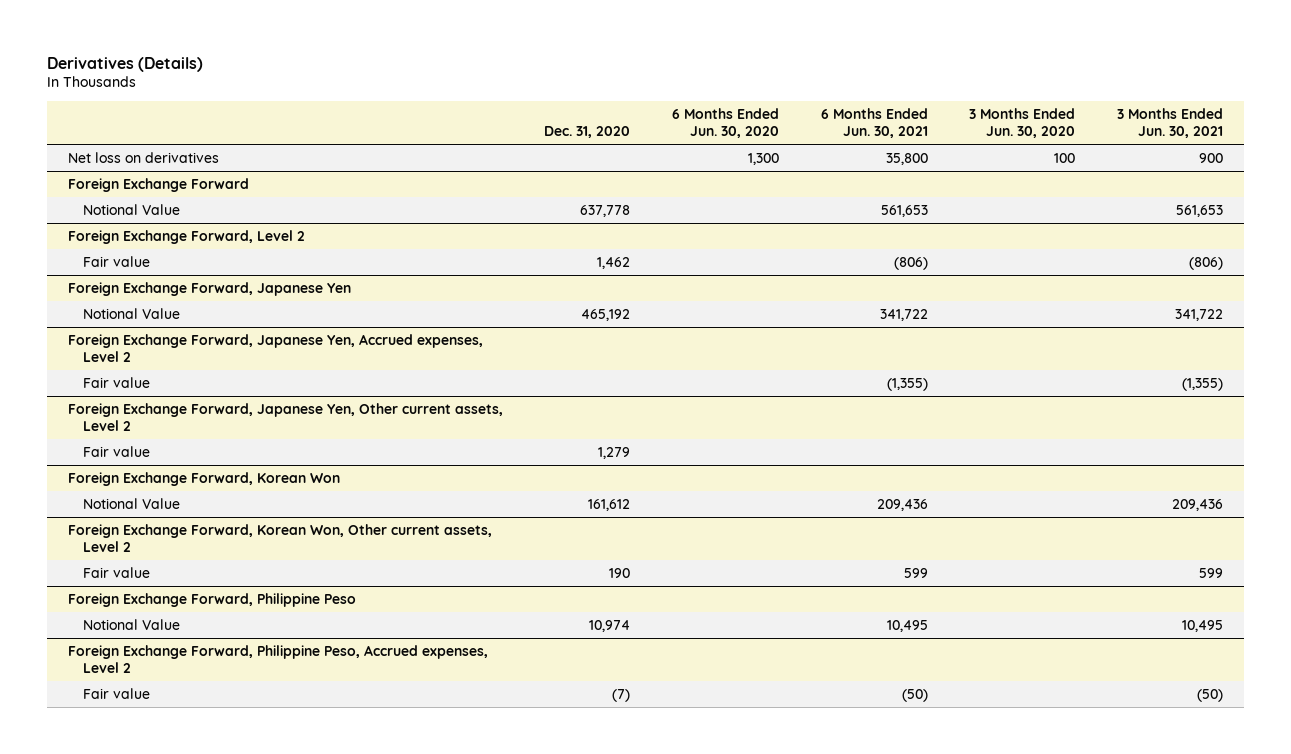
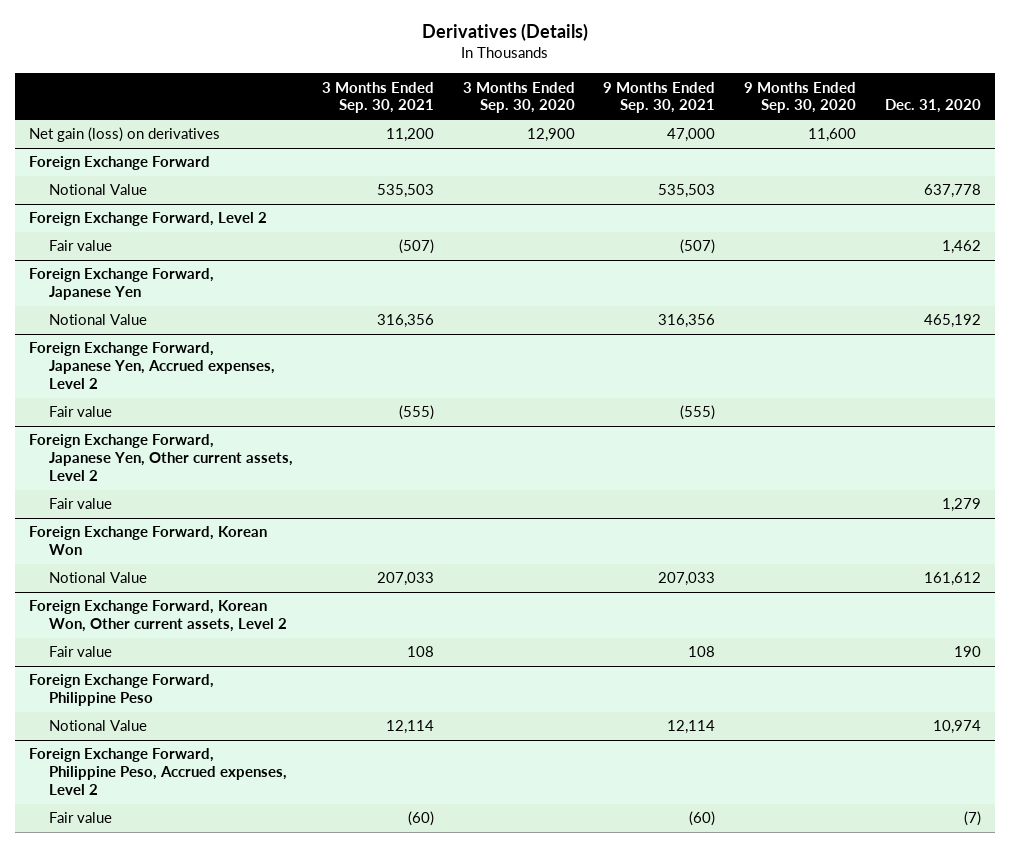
[671,108,779,139] 6 Months Ended Jun. 30, 2020 -> none
[820,108,928,139] 6 Months Ended Jun. 30, 2021 -> none
[969,108,1076,139] 3 Months Ended Jun. 30, 2020 -> none
[1116,108,1223,139] 3 Months Ended Jun. 30, 2021 -> none
none -> [321,81,434,114] 3 Months Ended Sep. 30, 2021
none -> [462,81,575,114] 3 Months Ended Sep. 30, 2020
none -> [603,81,716,114] 9 Months Ended Sep. 30, 2021
none -> [744,81,857,114] 9 Months Ended Sep. 30, 2020
[67,151,219,163] Net loss on derivatives -> [29,127,221,143] Net gain (loss) on derivatives

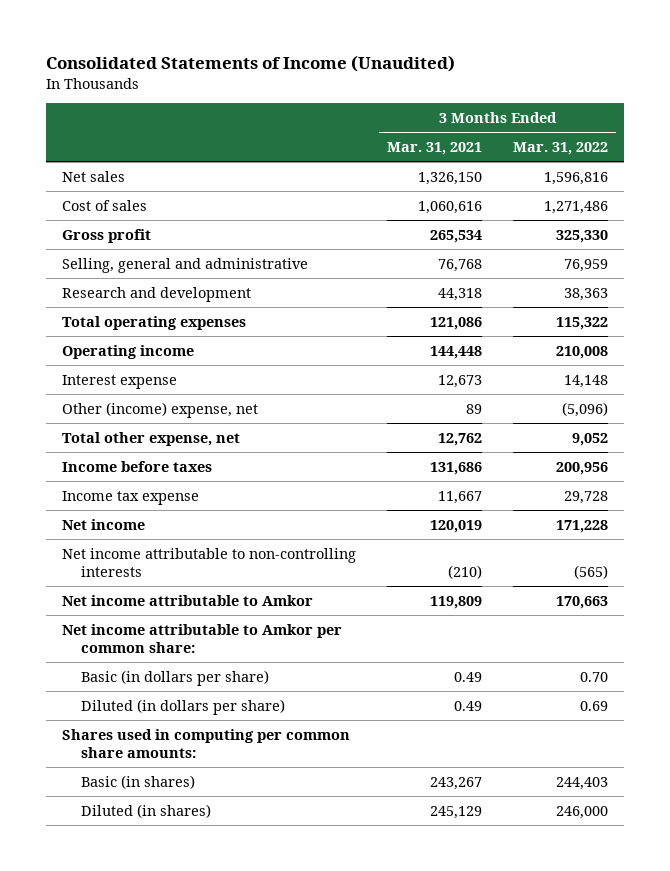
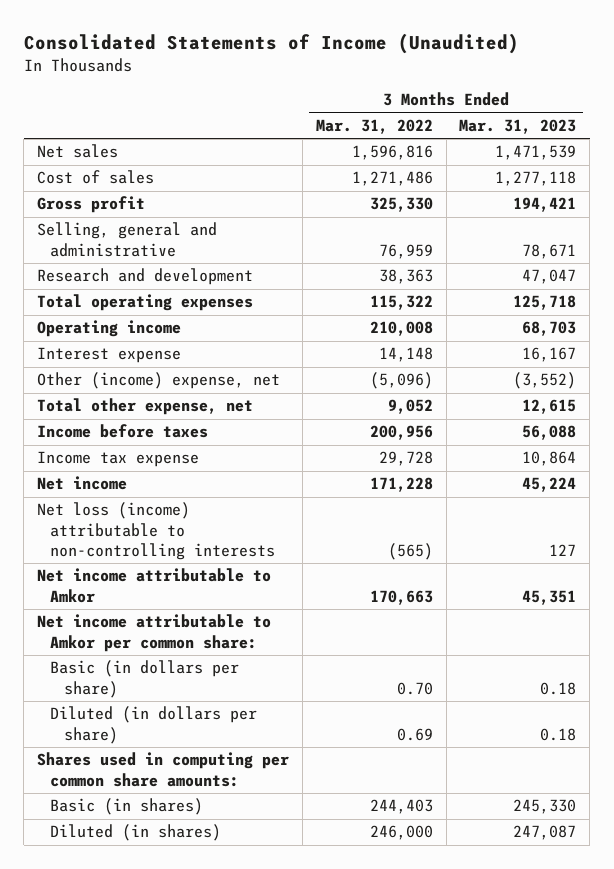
[386,142,482,156] Mar. 31, 2021 -> none
none -> [459,118,577,134] Mar. 31, 2023
[61,547,356,578] Net income attributable to non-controlling interests -> [37,502,276,561] Net loss (income) attributable to non-controlling interests

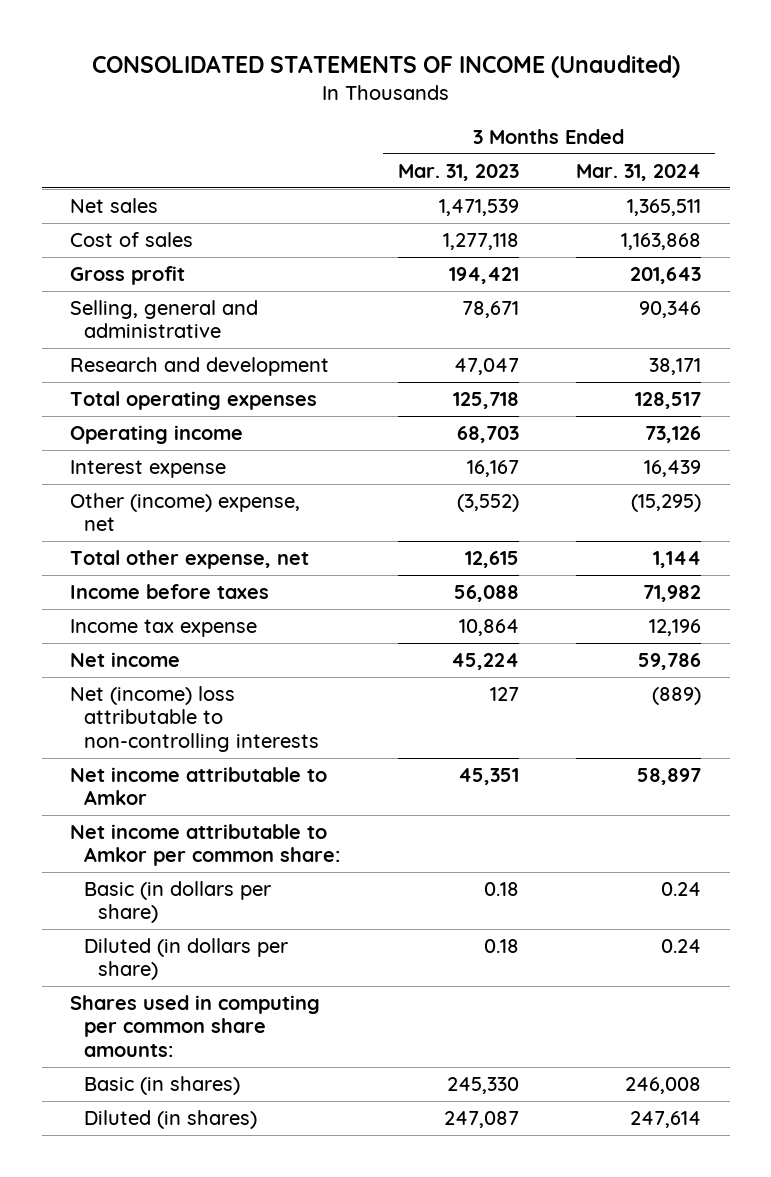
[23,32,519,54] Consolidated Statements of Income (Unaudited) -> [91,54,680,78] CONSOLIDATED STATEMENTS OF INCOME (Unaudited)
[315,118,433,134] Mar. 31, 2022 -> none
none -> [575,163,701,181] Mar. 31, 2024
[37,502,276,561] Net loss (income) attributable to non-controlling interests -> [70,686,320,752] Net (income) loss attributable to non-controlling interests

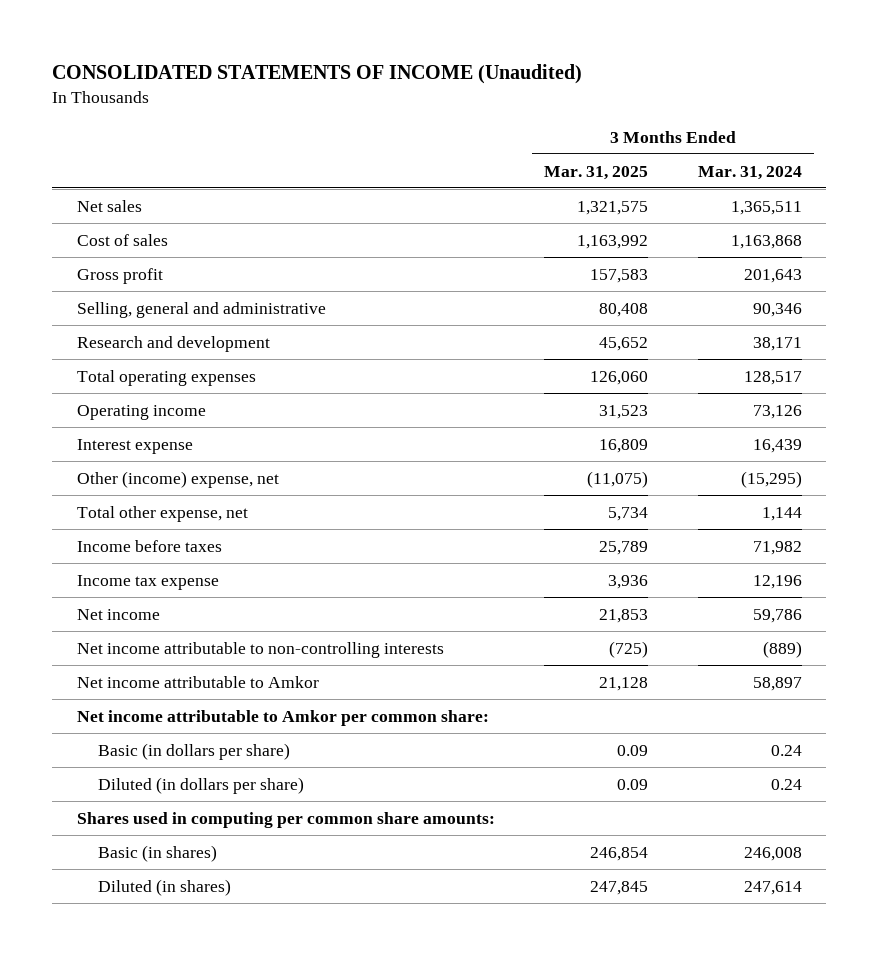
[397,163,519,181] Mar. 31, 2023 -> none
none -> [544,165,649,180] Mar. 31, 2025
[70,686,320,752] Net (income) loss attributable to non-controlling interests -> [77,641,445,658] Net income attributable to non-controlling interests

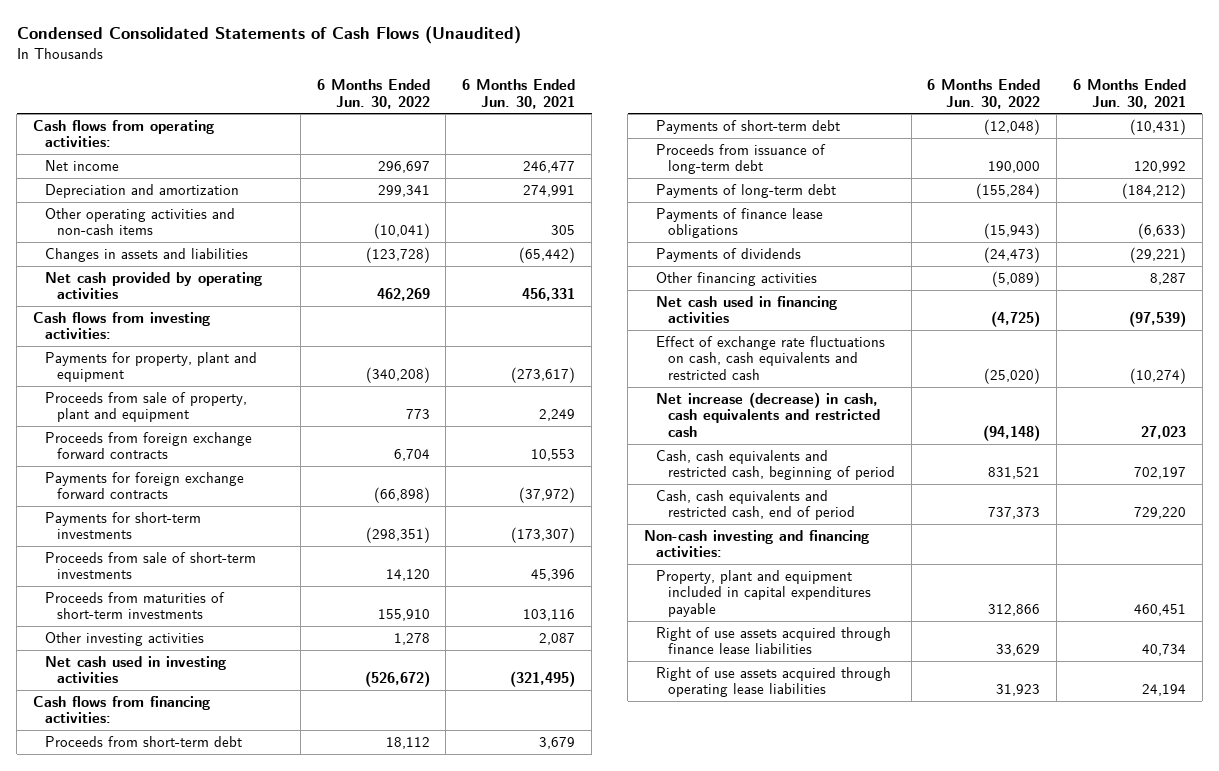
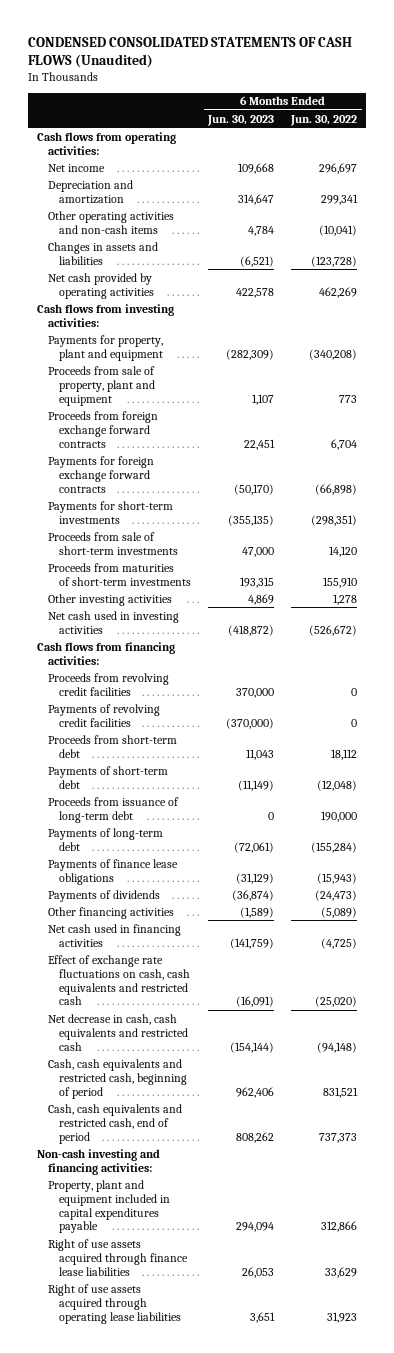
[16,26,521,45] Condensed Consolidated Statements of Cash Flows (Unaudited) -> [28,36,353,68] CONDENSED CONSOLIDATED STATEMENTS OF CASH FLOWS (Unaudited)
[462,78,576,109] 6 Months Ended Jun. 30, 2021 -> none
none -> [207,114,275,126] Jun. 30, 2023
none -> [47,672,169,696] Proceeds from revolving credit facilities
none -> [47,703,160,727] Payments of revolving credit facilities
[655,391,880,438] Net increase (decrease) in cash, cash equivalents and restricted cash -> [47,1013,188,1051] Net decrease in cash, cash equivalents and restricted cash

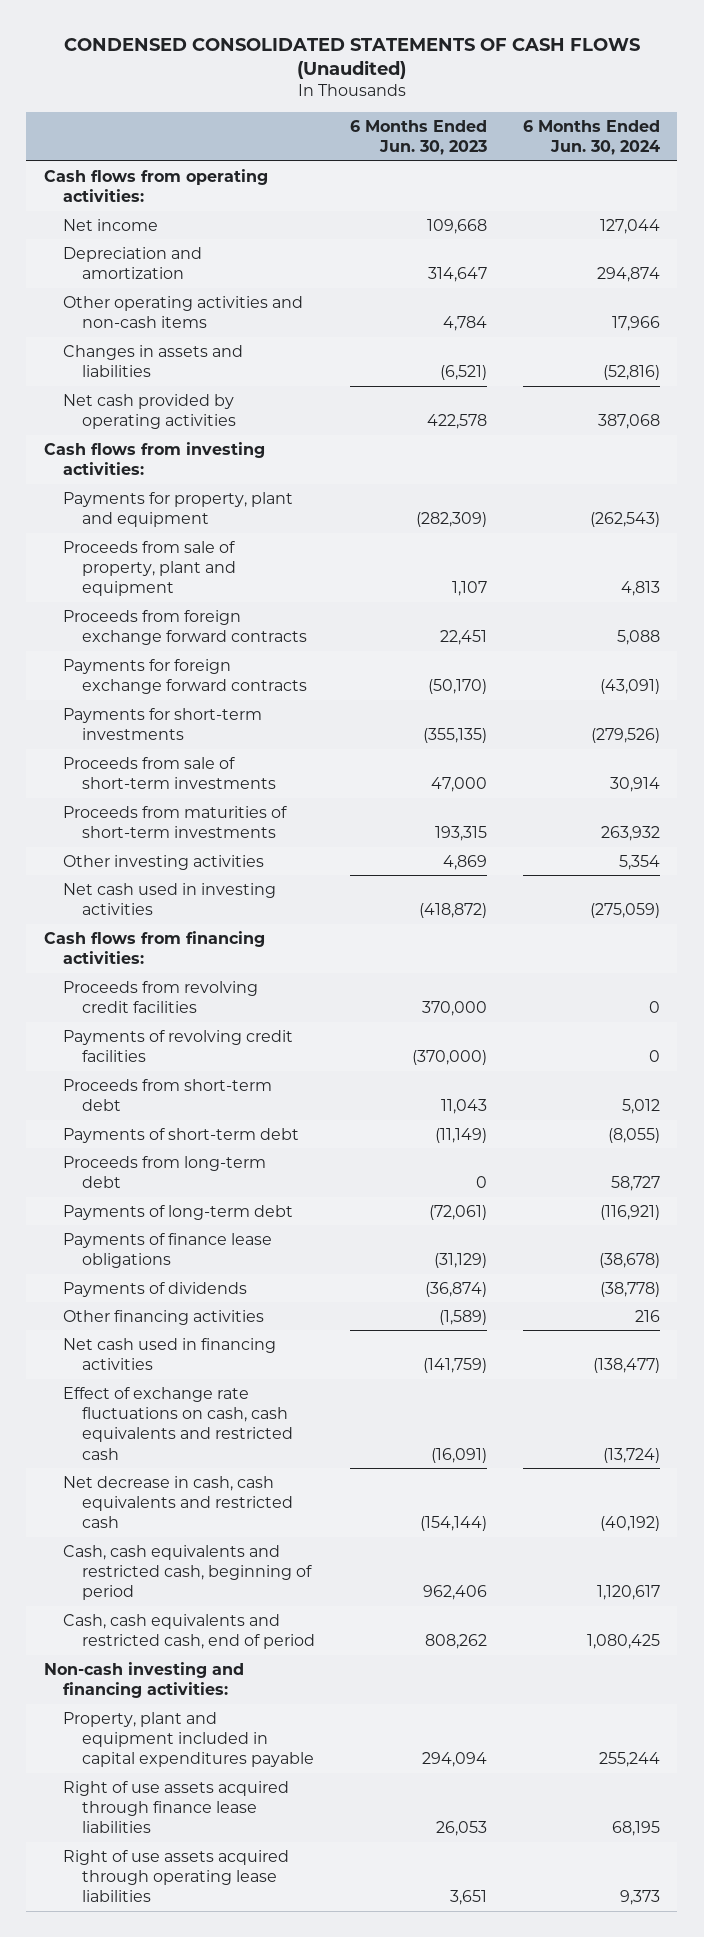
[290,114,358,126] Jun. 30, 2022 -> none
none -> [522,119,660,156] 6 Months Ended Jun. 30, 2024
[47,796,179,823] Proceeds from issuance of long-term debt -> [63,1155,267,1188] Proceeds from long-term debt

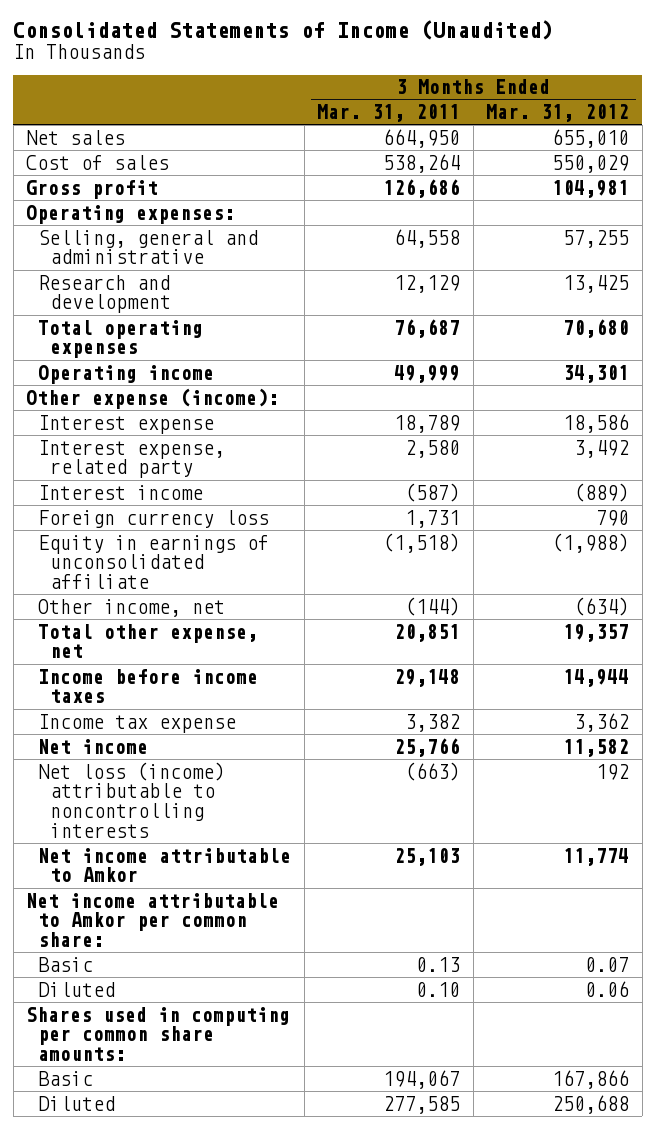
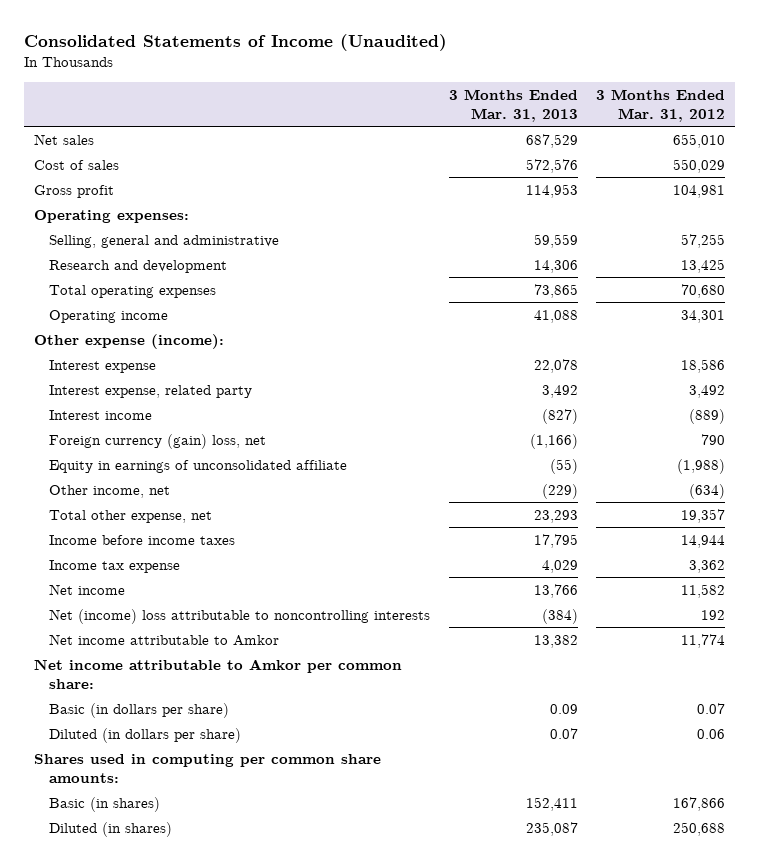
[317,104,461,123] Mar. 31, 2011 -> none
none -> [448,88,578,122] 3 Months Ended Mar. 31, 2013
[38,509,270,528] Foreign currency loss -> [48,433,266,449] Foreign currency (gain) loss, net
[38,761,226,838] Net loss (income) attributable to noncontrolling interests -> [48,608,430,624] Net (income) loss attributable to noncontrolling interests
[38,956,94,972] Basic -> [48,702,229,718] Basic (in dollars per share)
[38,981,116,997] Diluted -> [48,727,241,743] Diluted (in dollars per share)
[38,1070,94,1086] Basic -> [48,796,160,812] Basic (in shares)
[38,1095,116,1111] Diluted -> [48,821,172,837] Diluted (in shares)

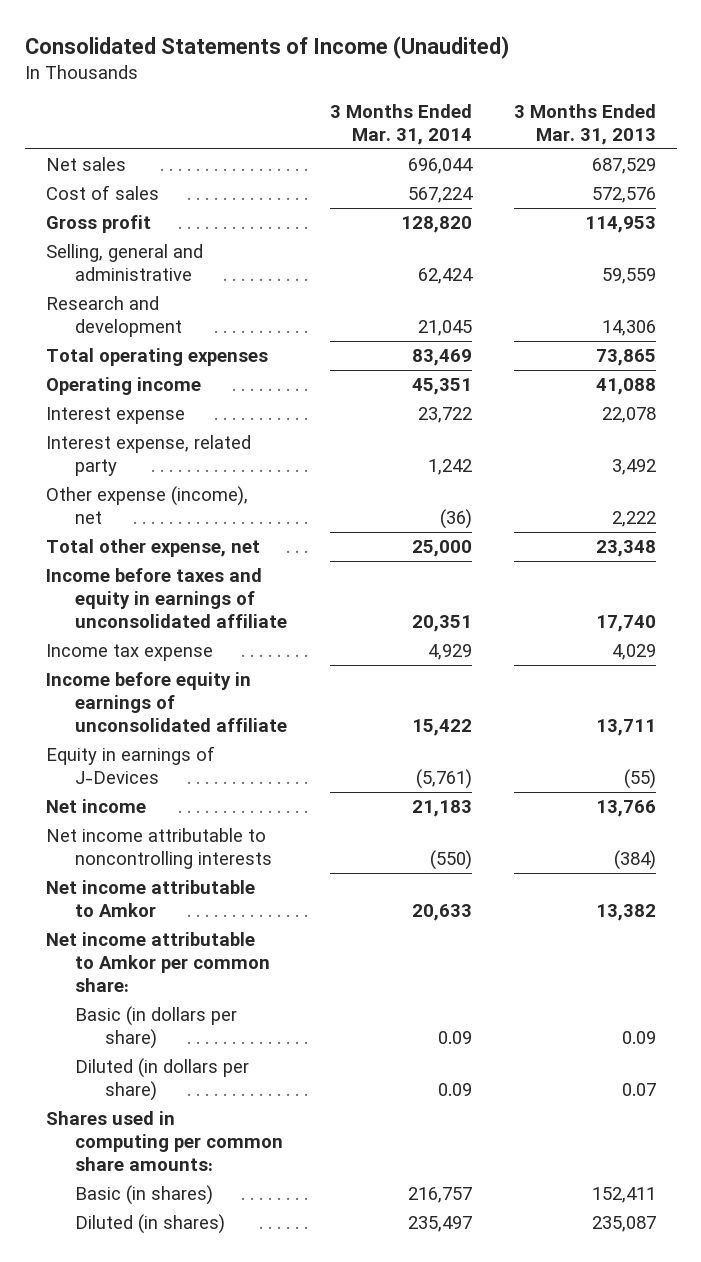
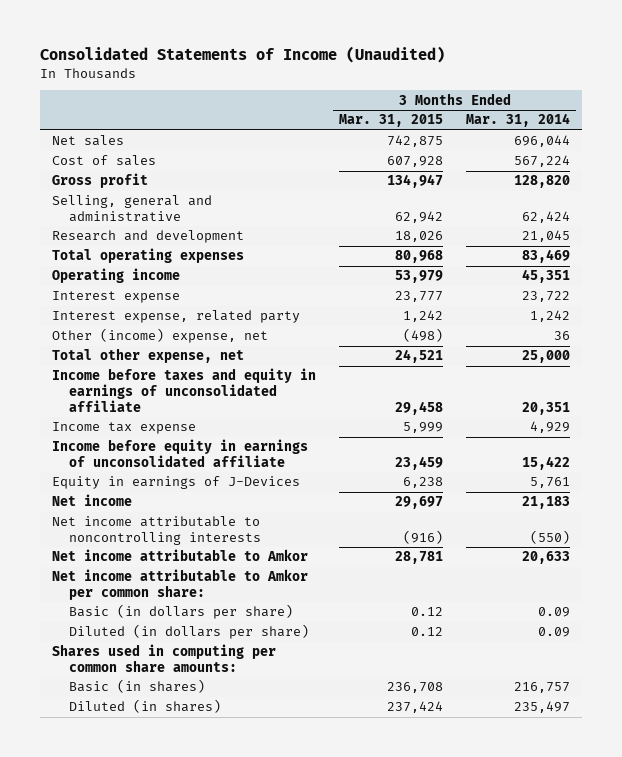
[513,104,656,146] 3 Months Ended Mar. 31, 2013 -> none
none -> [339,114,444,128] Mar. 31, 2015
[45,485,248,524] Other expense (income), net -> [51,328,268,344] Other (income) expense, net
[439,508,472,529] (36) -> [554,331,571,341] 36
[415,768,472,789] (5,761) -> [530,477,571,489] 5,761

